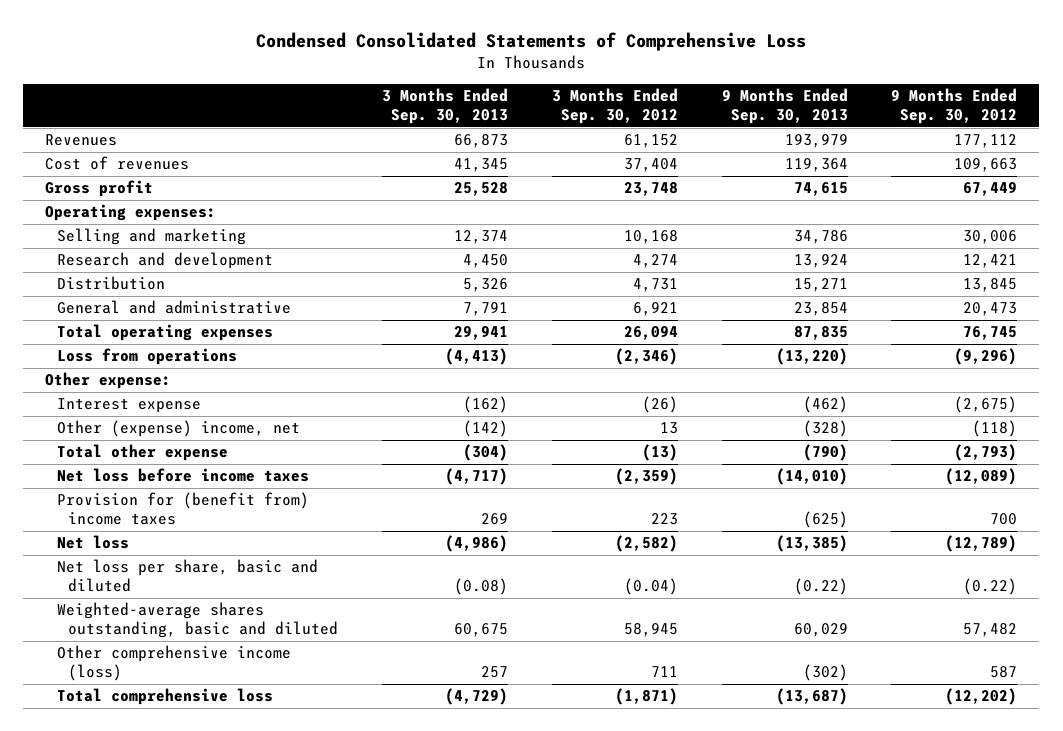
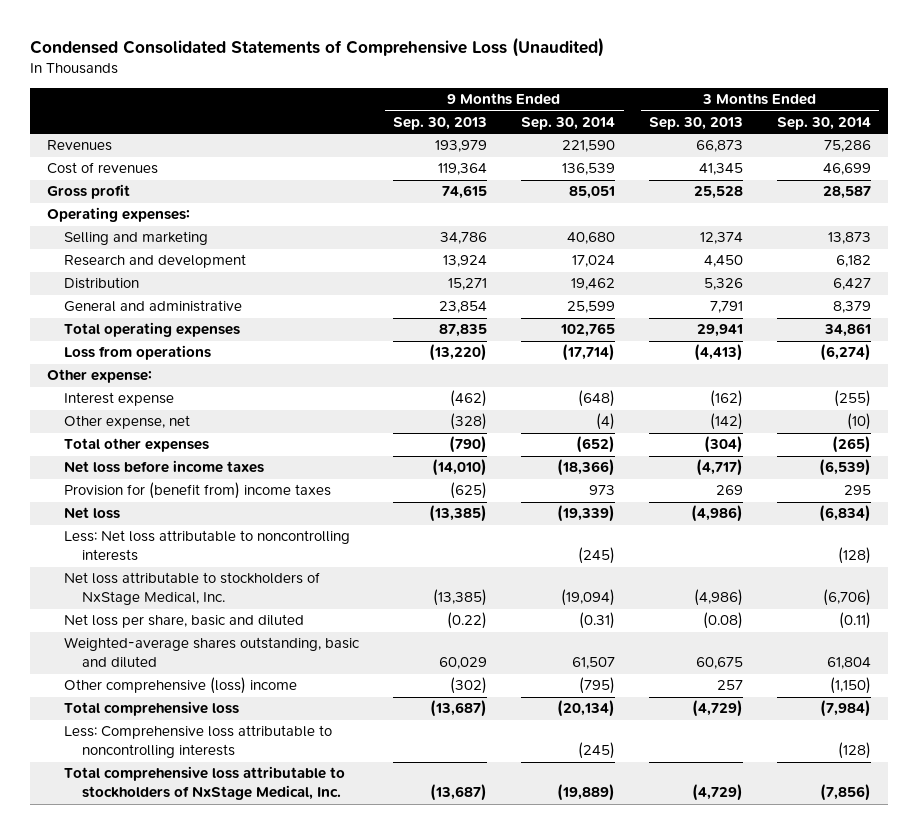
[256,32,807,52] Condensed Consolidated Statements of Comprehensive Loss -> [29,36,604,57] Condensed Consolidated Statements of Comprehensive Loss (Unaudited)
[551,88,678,125] 3 Months Ended Sep. 30, 2012 -> none
[891,88,1018,125] 9 Months Ended Sep. 30, 2012 -> none
none -> [521,116,616,130] Sep. 30, 2014
none -> [776,116,871,130] Sep. 30, 2014
[56,420,300,438] Other (expense) income, net -> [64,415,191,430] Other expense, net
[56,444,228,462] Total other expense -> [64,438,210,453] Total other expenses
none -> [64,530,351,562] Less: Net loss attributable to noncontrolling interests
none -> [64,572,321,606] Net loss attributable to stockholders of NxStage Medical, Inc.
[56,645,291,682] Other comprehensive income (loss) -> [64,677,298,695] Other comprehensive (loss) income
none -> [64,725,333,759] Less: Comprehensive loss attributable to noncontrolling interests
none -> [64,766,346,801] Total comprehensive loss attributable to stockholders of NxStage Medical, Inc.

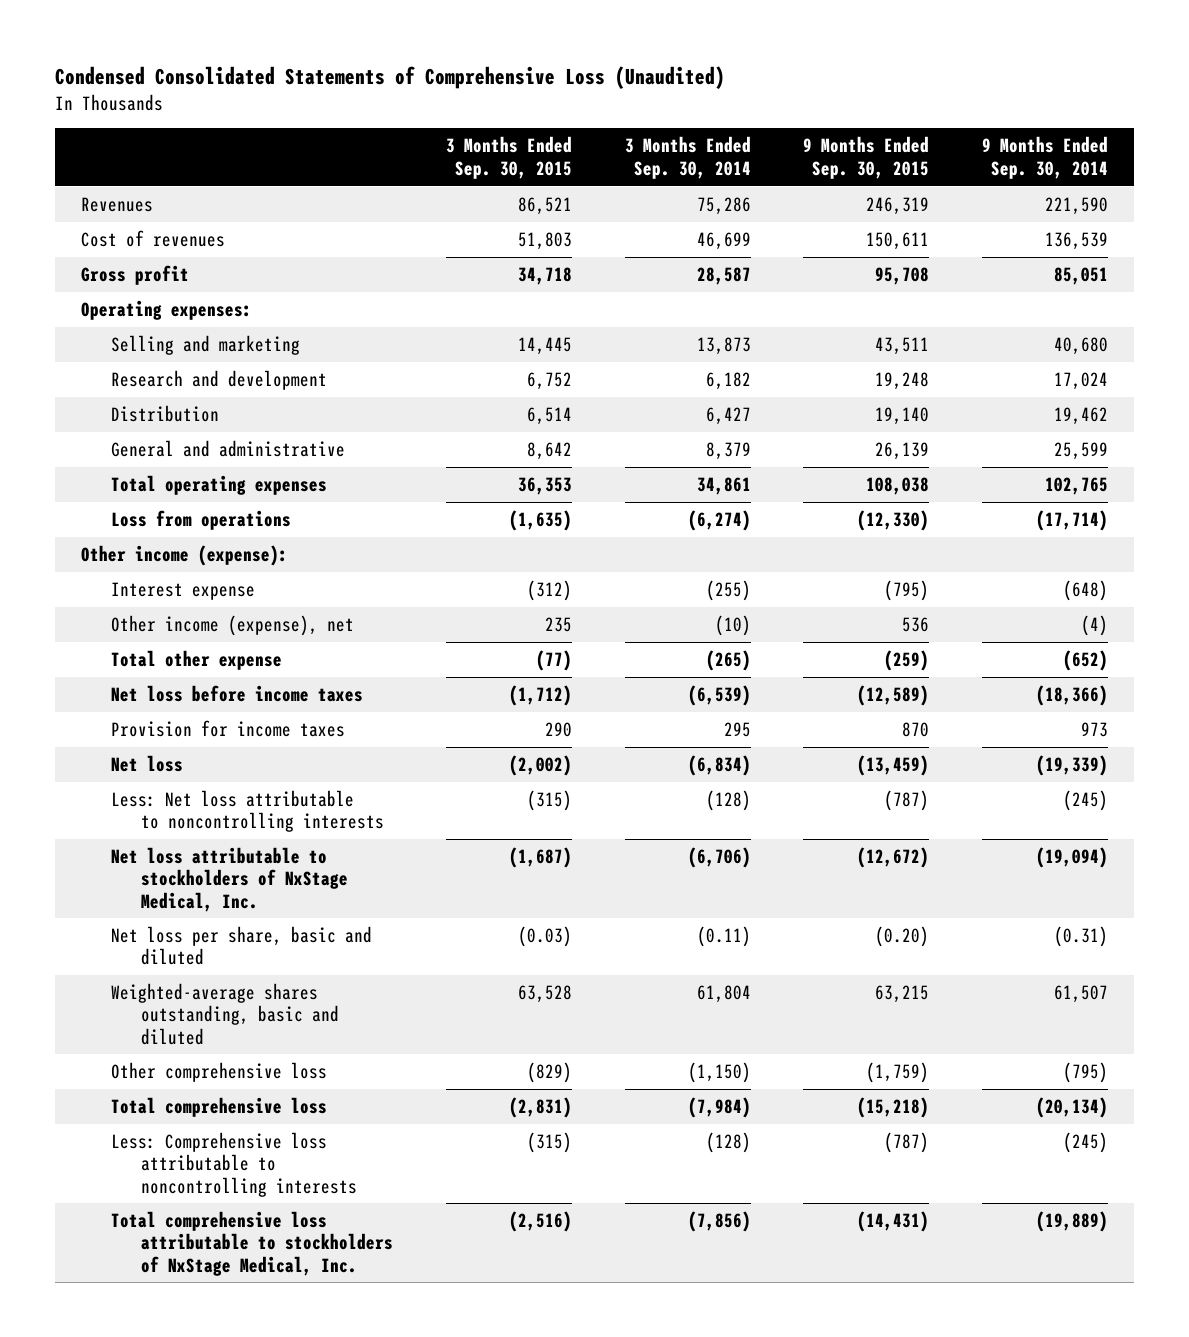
[393,116,488,130] Sep. 30, 2013 -> none
[649,116,744,130] Sep. 30, 2013 -> none
none -> [446,136,573,179] 3 Months Ended Sep. 30, 2015
none -> [803,136,930,179] 9 Months Ended Sep. 30, 2015
[46,369,152,384] Other expense: -> [81,545,289,567] Other income (expense):
[64,415,191,430] Other expense, net -> [111,615,355,637] Other income (expense), net
[64,438,210,453] Total other expenses -> [111,650,283,671] Total other expense
[64,482,332,500] Provision for (benefit from) income taxes -> [111,720,346,738] Provision for income taxes
[64,677,298,695] Other comprehensive (loss) income -> [111,1062,328,1083] Other comprehensive loss

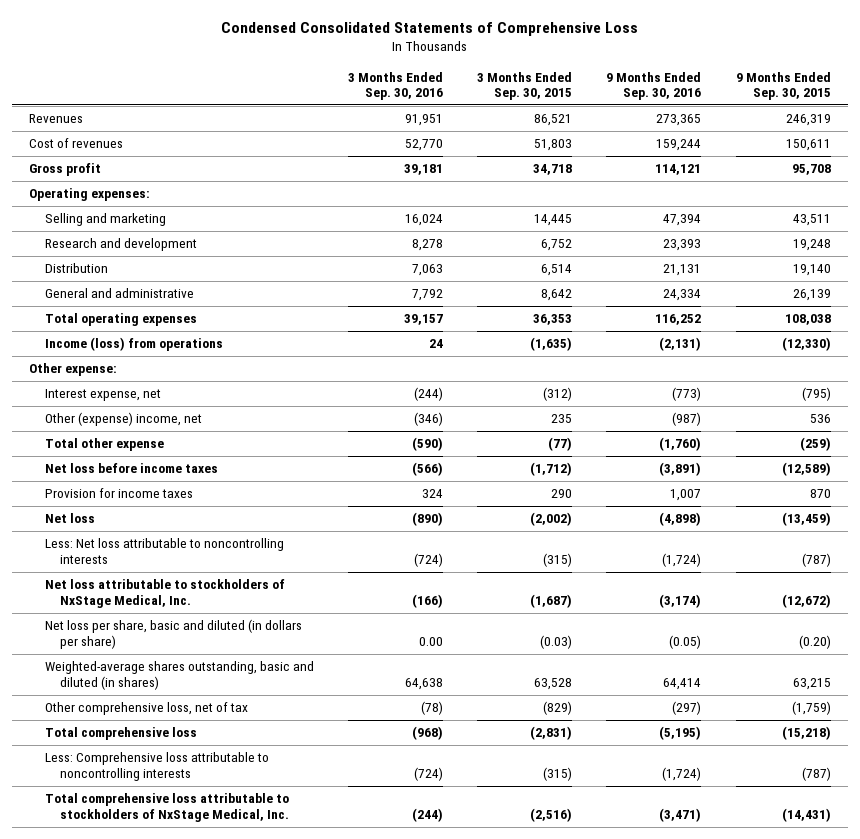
[54,66,725,90] Condensed Consolidated Statements of Comprehensive Loss (Unaudited) -> [220,21,638,36] Condensed Consolidated Statements of Comprehensive Loss
[624,136,751,179] 3 Months Ended Sep. 30, 2014 -> none
[981,136,1108,179] 9 Months Ended Sep. 30, 2014 -> none
none -> [347,71,443,100] 3 Months Ended Sep. 30, 2016
none -> [606,71,702,100] 9 Months Ended Sep. 30, 2016
[111,510,292,531] Loss from operations -> [44,337,223,352] Income (loss) from operations
[81,545,289,567] Other income (expense): -> [29,363,118,377] Other expense:
[111,582,256,601] Interest expense -> [44,389,161,402] Interest expense, net
[111,615,355,637] Other income (expense), net -> [44,412,202,427] Other (expense) income, net
[111,926,373,966] Net loss per share, basic and diluted -> [44,619,302,649] Net loss per share, basic and diluted (in dollars per share)
[111,983,340,1045] Weighted-average shares outstanding, basic and diluted -> [44,661,314,690] Weighted-average shares outstanding, basic and diluted (in shares)
[111,1062,328,1083] Other comprehensive loss -> [44,702,248,716] Other comprehensive loss, net of tax

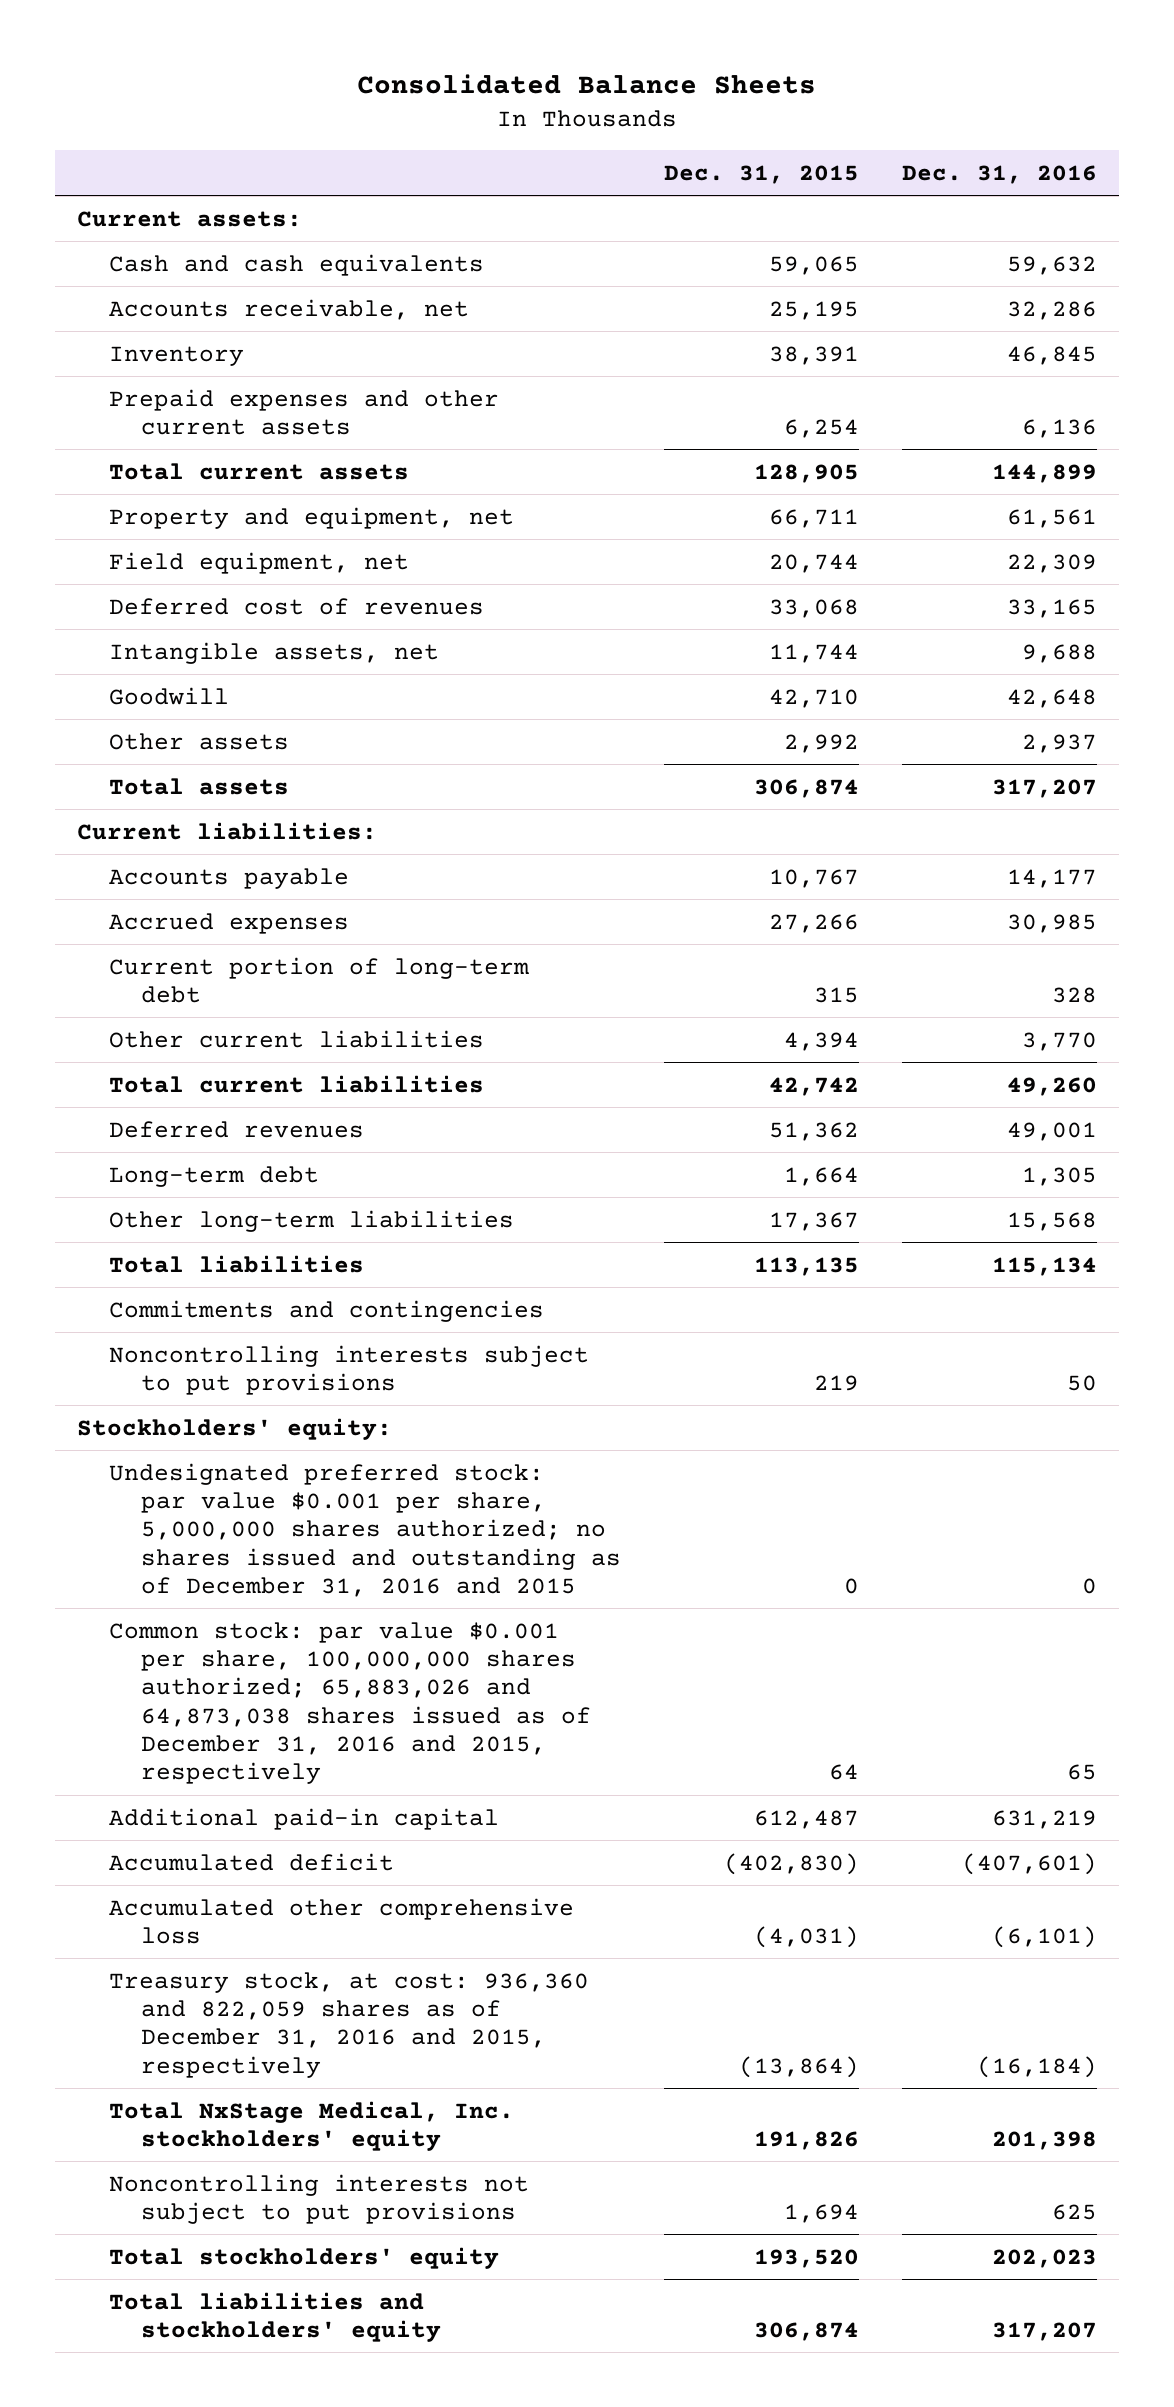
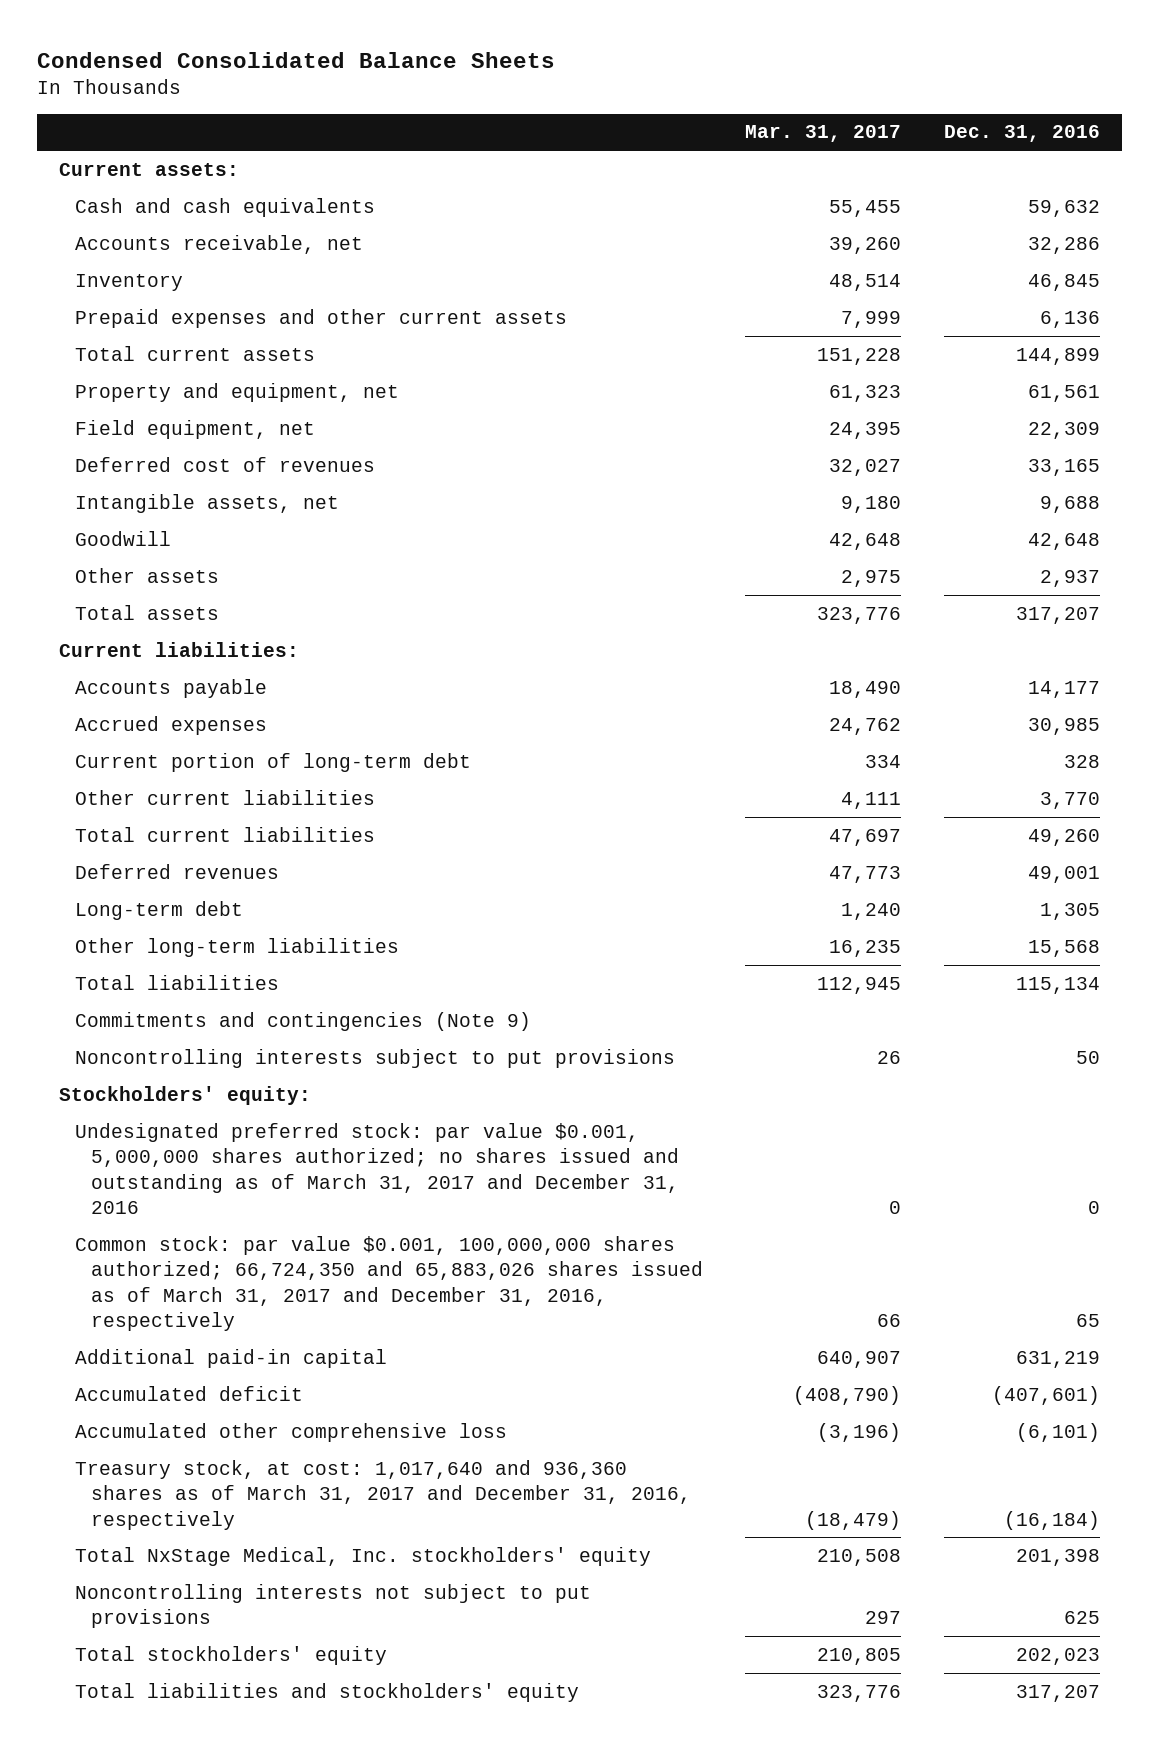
[357,73,817,94] Consolidated Balance Sheets -> [37,51,556,68] Condensed Consolidated Balance Sheets
[664,164,860,184] Dec. 31, 2015 -> none
none -> [745,125,902,143] Mar. 31, 2017
[108,1299,544,1322] Commitments and contingencies -> [74,1011,531,1031] Commitments and contingencies (Note 9)
[108,1462,622,1597] Undesignated preferred stock: par value $0.001 per share, 5,000,000 shares authorized; no shares issued and outstanding as of December 31, 2016 and 2015 -> [74,1122,679,1214] Undesignated preferred stock: par value $0.001, 5,000,000 shares authorized; no shares issued and outstanding as of March 31, 2017 and December 31, 2016
[108,1621,592,1785] Common stock: par value $0.001 per share, 100,000,000 shares authorized; 65,883,026 and 64,873,038 shares issued as of December 31, 2016 and 2015, respectively -> [74,1235,703,1331] Common stock: par value $0.001, 100,000,000 shares authorized; 66,724,350 and 65,883,026 shares issued as of March 31, 2017 and December 31, 2016, respectively
[108,1971,589,2078] Treasury stock, at cost: 936,360 and 822,059 shares as of December 31, 2016 and 2015, respectively -> [74,1459,691,1530] Treasury stock, at cost: 1,017,640 and 936,360 shares as of March 31, 2017 and December 31, 2016, respectively

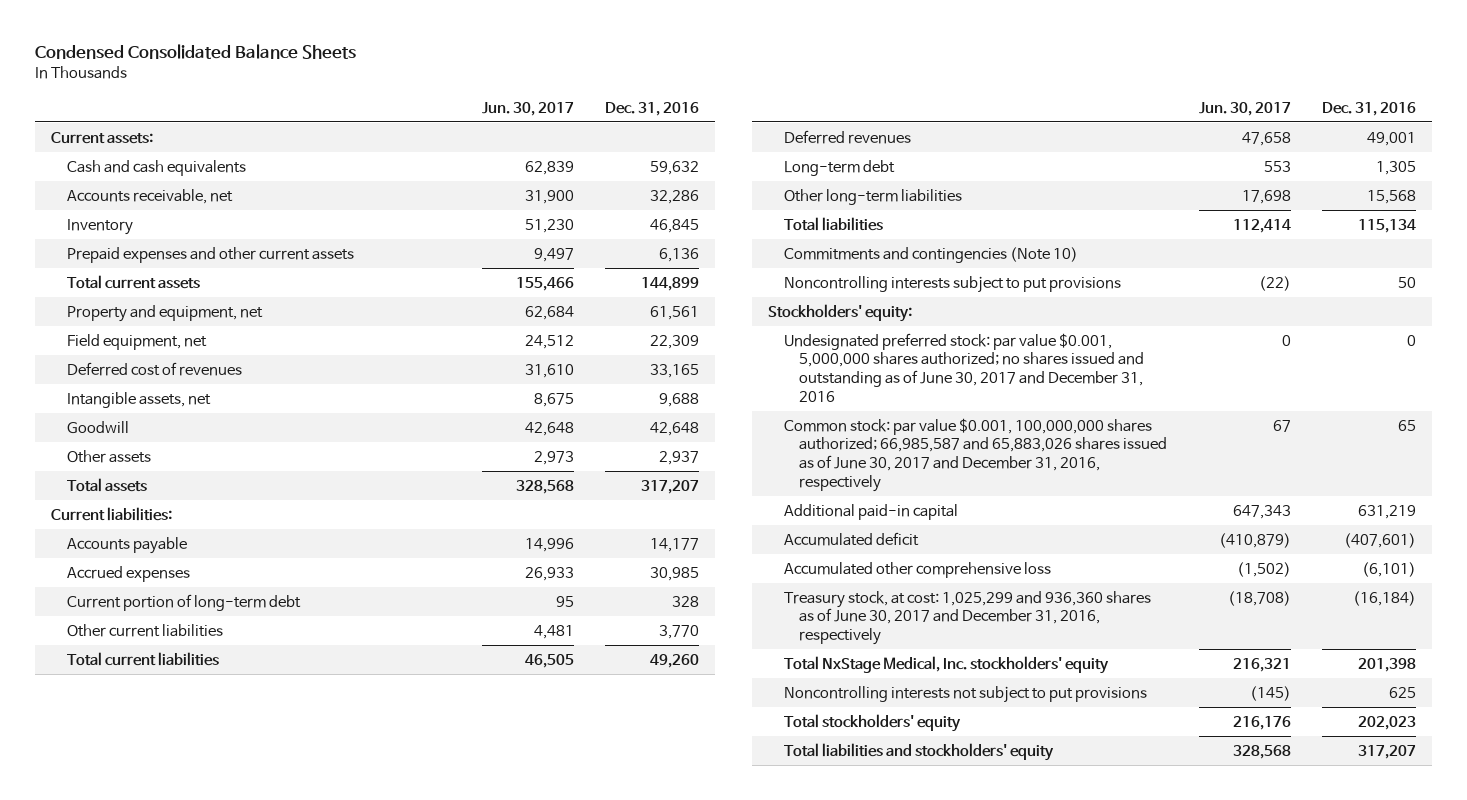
[745,125,902,143] Mar. 31, 2017 -> none
none -> [481,101,574,116] Jun. 30, 2017
[74,1011,531,1031] Commitments and contingencies (Note 9) -> [783,246,1078,263] Commitments and contingencies (Note 10)
[74,1122,679,1214] Undesignated preferred stock: par value $0.001, 5,000,000 shares authorized; no shares issued and outstanding as of March 31, 2017 and December 31, 2016 -> [783,332,1145,402] Undesignated preferred stock: par value $0.001, 5,000,000 shares authorized; no shares issued and outstanding as of June 30, 2017 and December 31, 2016
[74,1235,703,1331] Common stock: par value $0.001, 100,000,000 shares authorized; 66,724,350 and 65,883,026 shares issued as of March 31, 2017 and December 31, 2016, respectively -> [783,417,1168,492] Common stock: par value $0.001, 100,000,000 shares authorized; 66,985,587 and 65,883,026 shares issued as of June 30, 2017 and December 31, 2016, respectively
[74,1459,691,1530] Treasury stock, at cost: 1,017,640 and 936,360 shares as of March 31, 2017 and December 31, 2016, respectively -> [783,590,1151,646] Treasury stock, at cost: 1,025,299 and 936,360 shares as of June 30, 2017 and December 31, 2016, respectively

